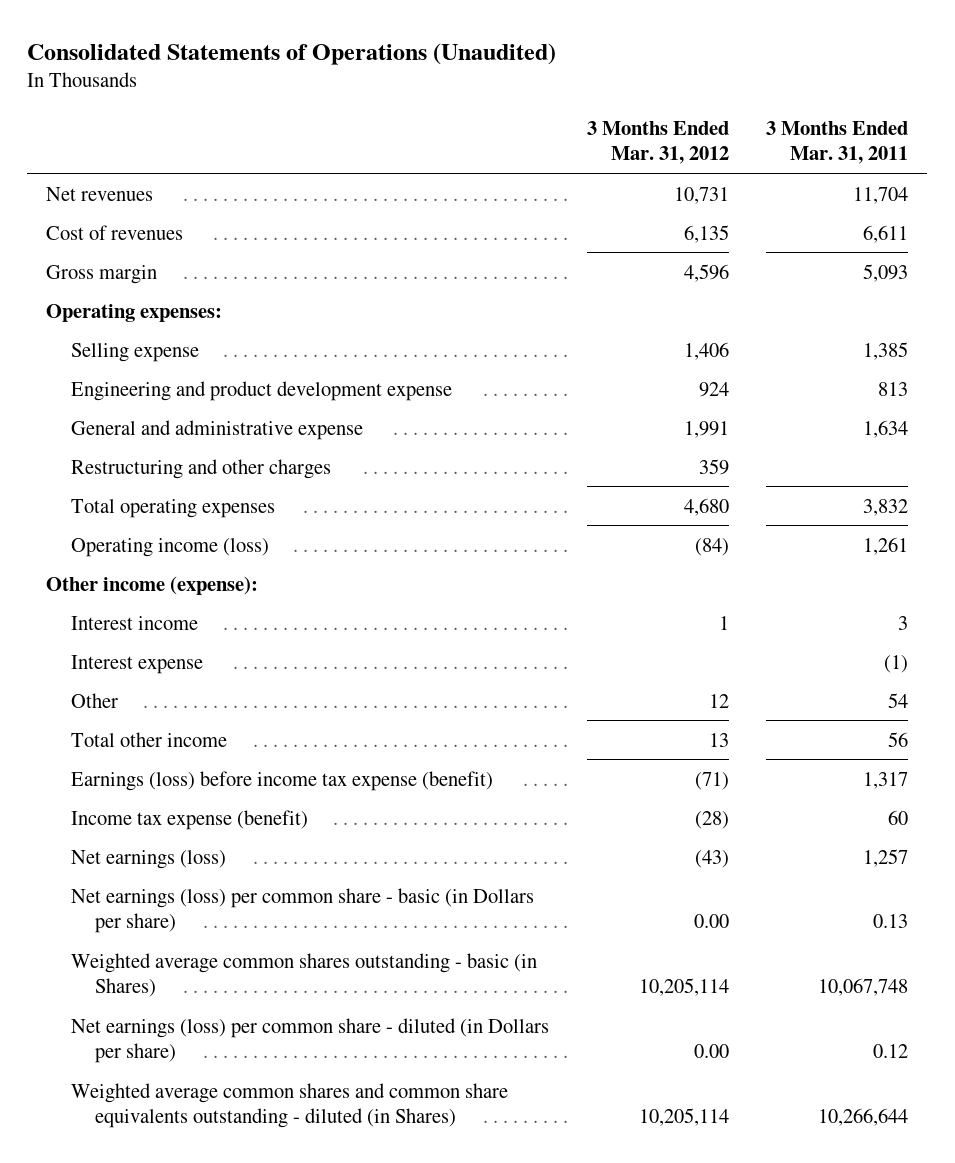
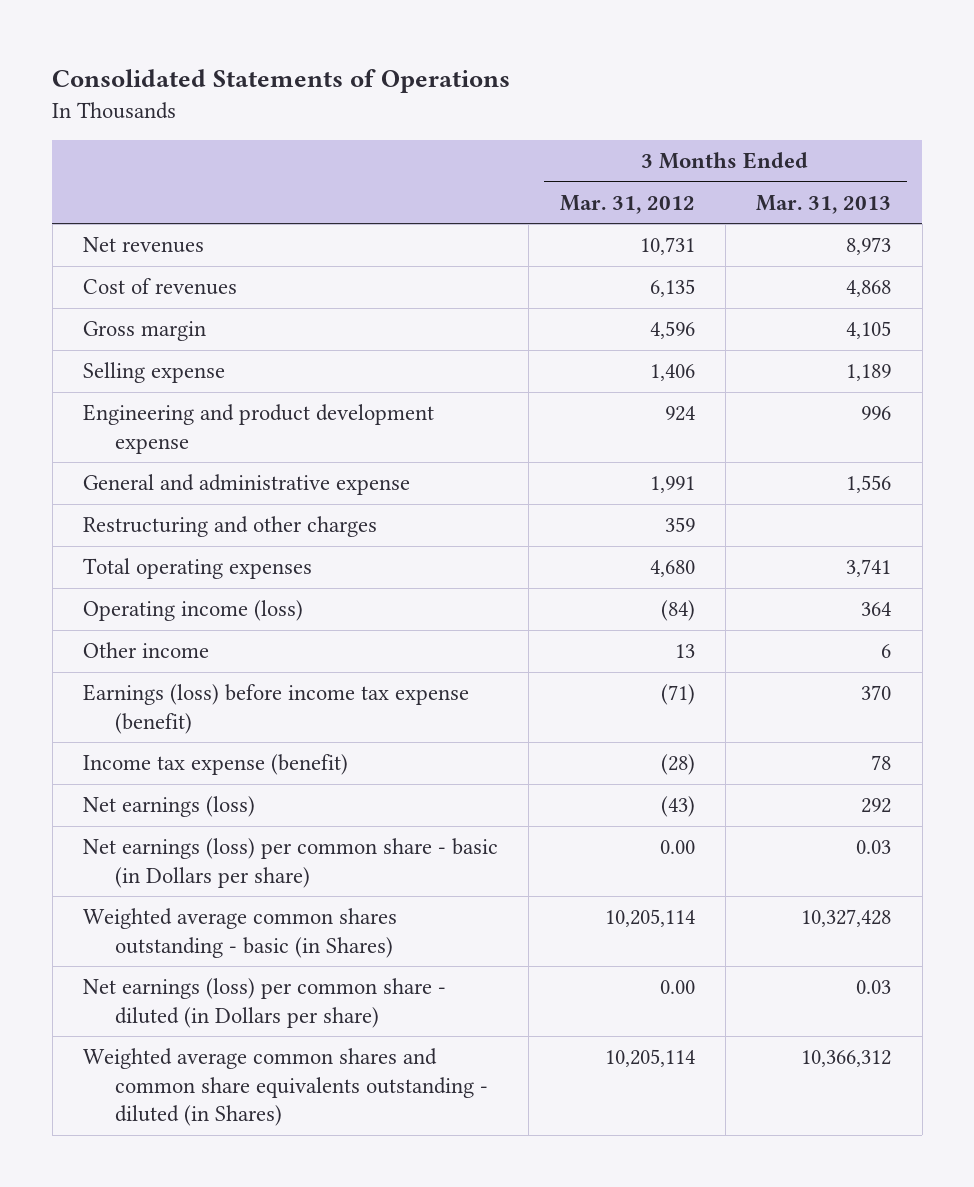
[27,42,557,65] Consolidated Statements of Operations (Unaudited) -> [52,69,511,94] Consolidated Statements of Operations
[766,120,909,165] 3 Months Ended Mar. 31, 2011 -> none
none -> [756,194,892,214] Mar. 31, 2013
[46,303,223,322] Operating expenses: -> none
[46,575,259,595] Other income (expense): -> none
[70,615,198,630] Interest income -> none
[70,654,203,674] Interest expense -> none
[70,692,118,708] Other -> none
[70,731,227,747] Total other income -> [83,642,210,659] Other income

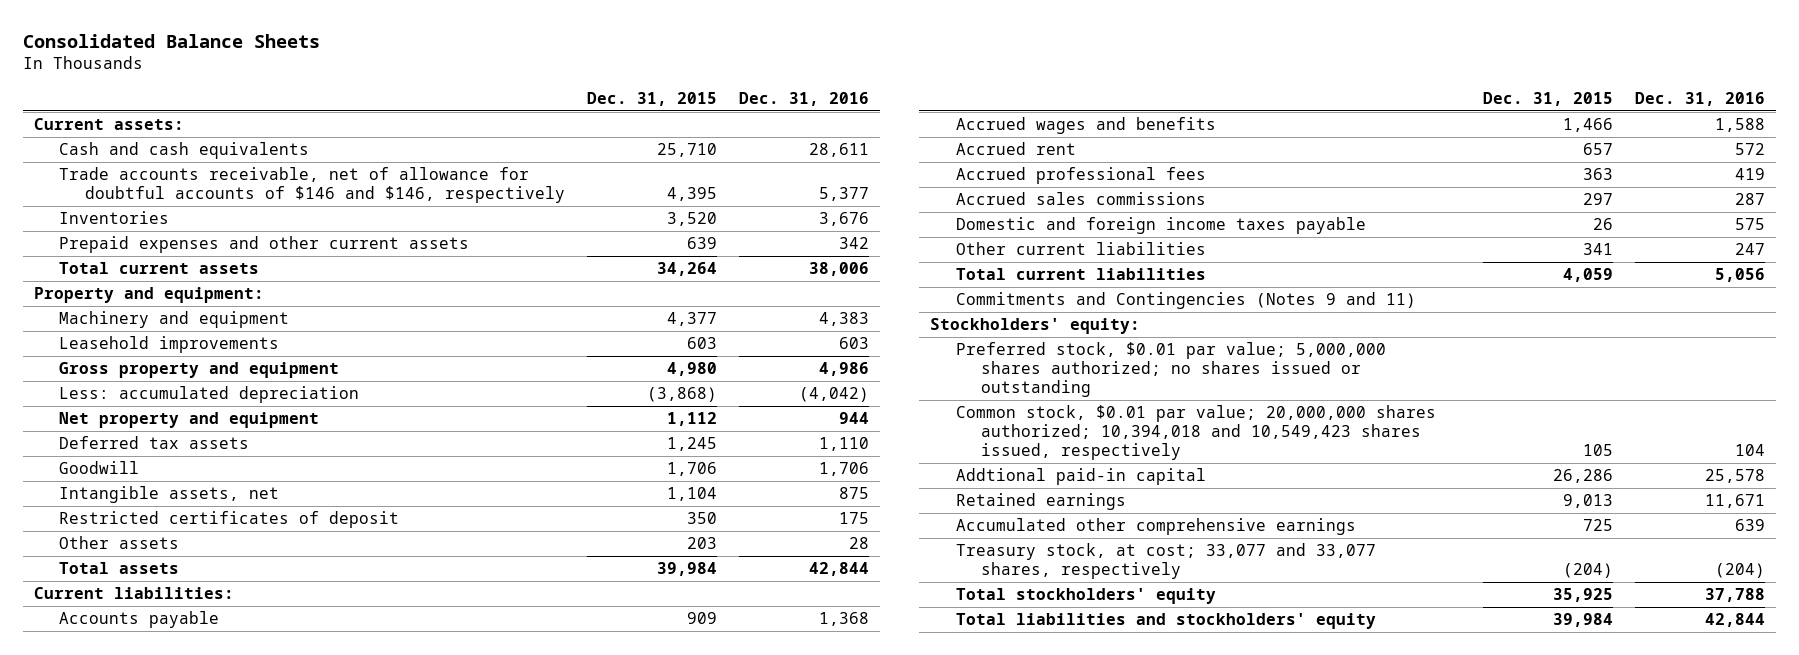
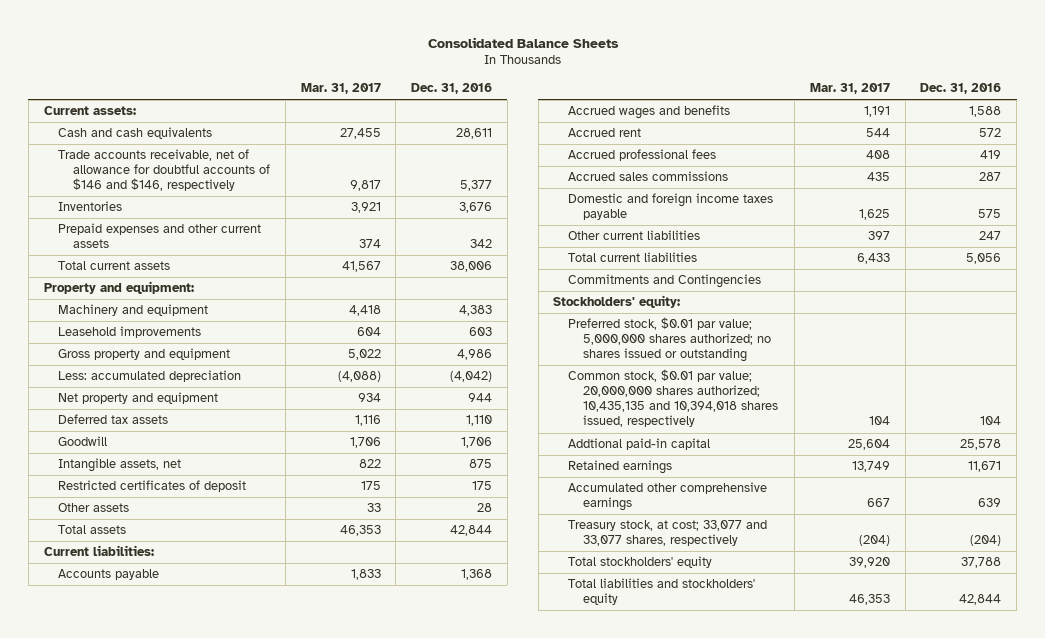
[586,91,717,106] Dec. 31, 2015 -> none
none -> [300,83,381,95] Mar. 31, 2017
[955,292,1416,310] Commitments and Contingencies (Notes 9 and 11) -> [567,274,761,289] Commitments and Contingencies
[955,405,1436,461] Common stock, $0.01 par value; 20,000,000 shares authorized; 10,394,018 and 10,549,423 shares issued, respectively -> [567,369,778,428] Common stock, $0.01 par value; 20,000,000 shares authorized; 10,435,135 and 10,394,018 shares issued, respectively

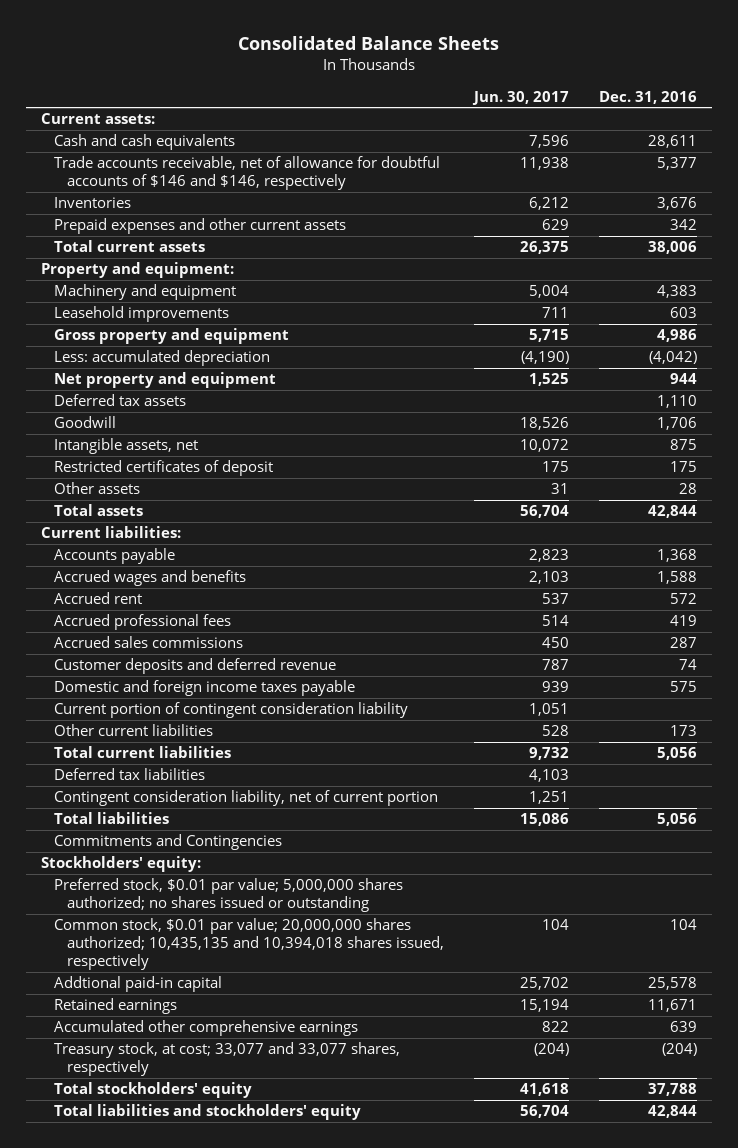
[300,83,381,95] Mar. 31, 2017 -> none
none -> [472,90,570,105] Jun. 30, 2017
none -> [54,658,337,675] Customer deposits and deferred revenue
none -> [54,702,409,719] Current portion of contingent consideration liability
[979,231,1002,241] 247 -> [669,725,697,737] 173
none -> [54,768,206,781] Deferred tax liabilities
none -> [54,790,439,807] Contingent consideration liability, net of current portion
none -> [54,812,170,825] Total liabilities

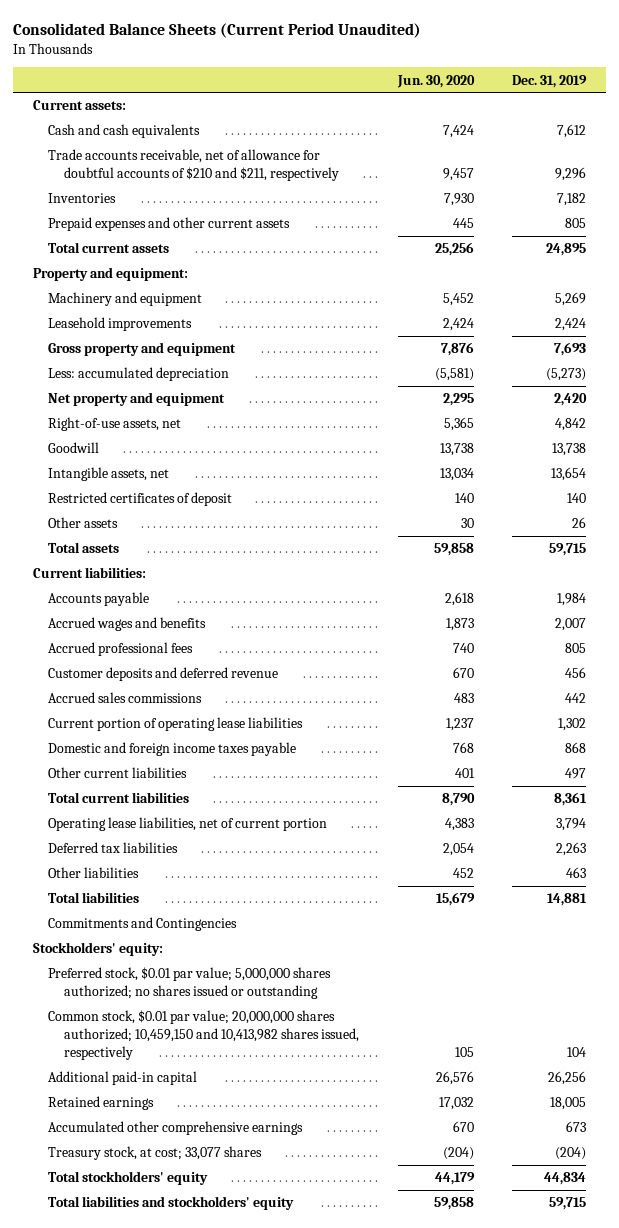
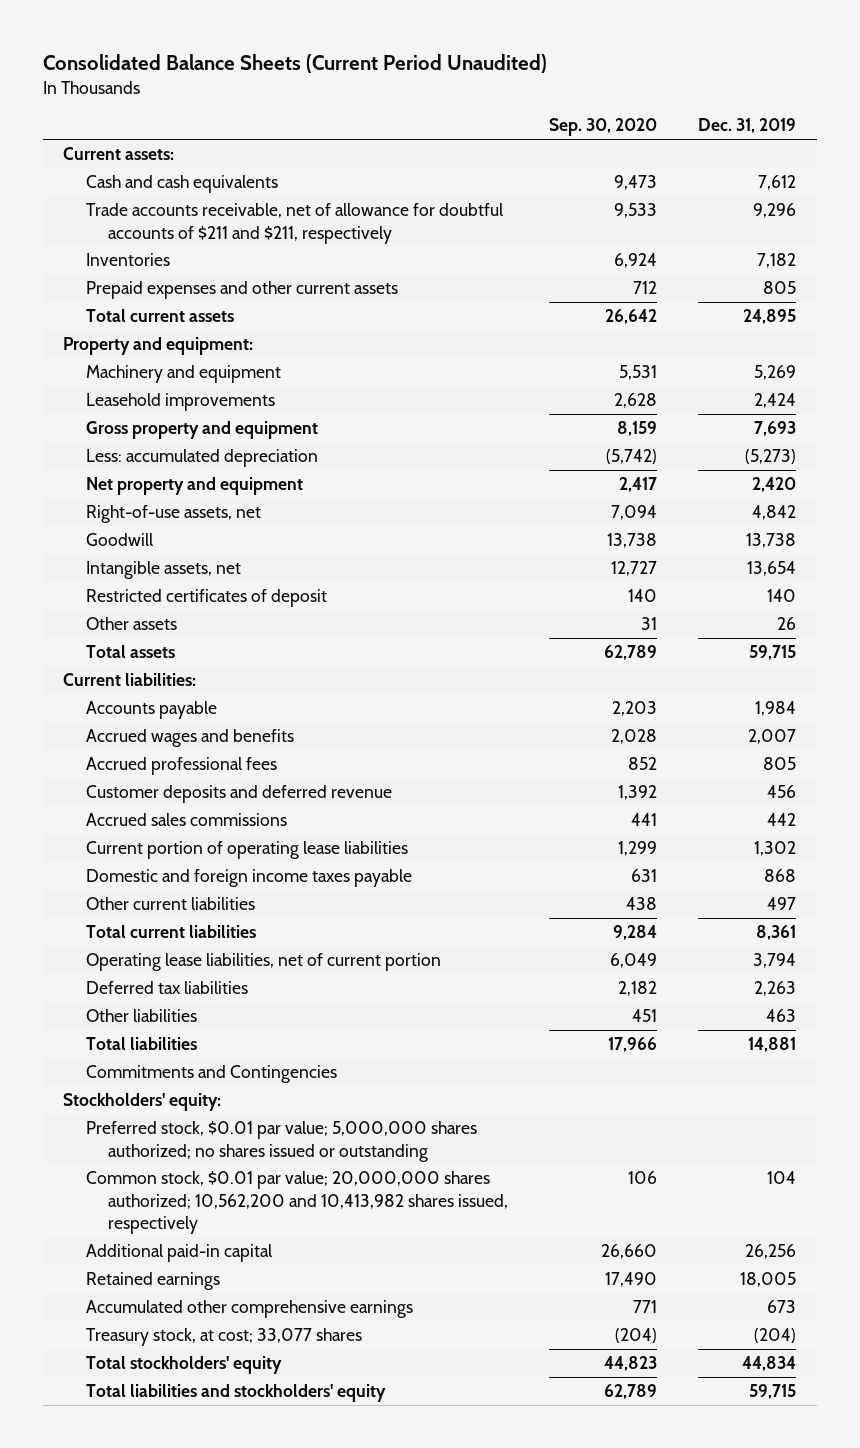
[396,74,475,88] Jun. 30, 2020 -> none
none -> [549,118,658,137] Sep. 30, 2020
[48,149,339,182] Trade accounts receivable, net of allowance for doubtful accounts of $210 and $211, respectively -> [85,202,503,244] Trade accounts receivable, net of allowance for doubtful accounts of $211 and $211, respectively
[48,1010,359,1061] Common stock, $0.01 par value; 20,000,000 shares authorized; 10,459,150 and 10,413,982 shares issued, respectively -> [85,1170,508,1235] Common stock, $0.01 par value; 20,000,000 shares authorized; 10,562,200 and 10,413,982 shares issued, respectively

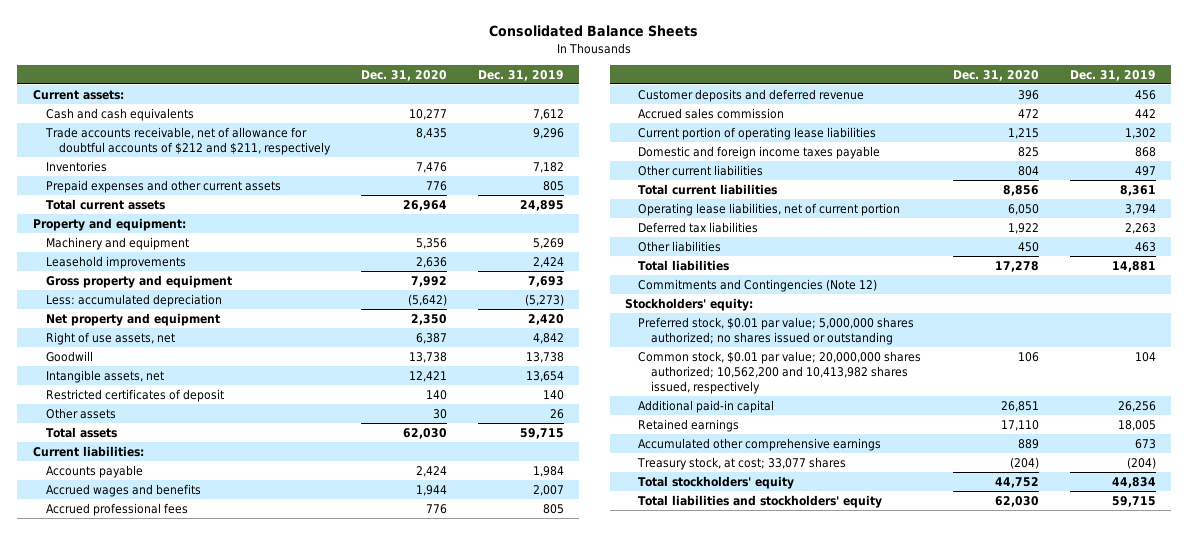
[42,54,547,74] Consolidated Balance Sheets (Current Period Unaudited) -> [489,25,699,38] Consolidated Balance Sheets
[549,118,658,137] Sep. 30, 2020 -> none
none -> [360,69,447,81] Dec. 31, 2020
[85,202,503,244] Trade accounts receivable, net of allowance for doubtful accounts of $211 and $211, respectively -> [44,126,331,155] Trade accounts receivable, net of allowance for doubtful accounts of $212 and $211, respectively
[85,504,261,523] Right-of-use assets, net -> [45,331,175,345] Right of use assets, net
[85,812,287,826] Accrued sales commissions -> [637,107,784,119] Accrued sales commission
[85,1064,337,1083] Commitments and Contingencies -> [637,278,877,292] Commitments and Contingencies (Note 12)

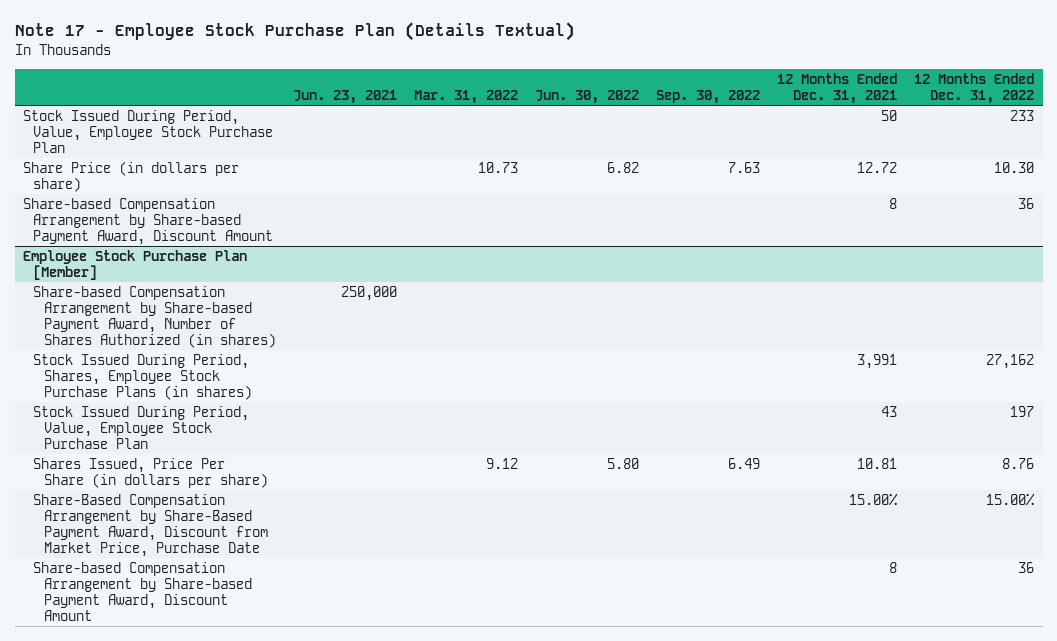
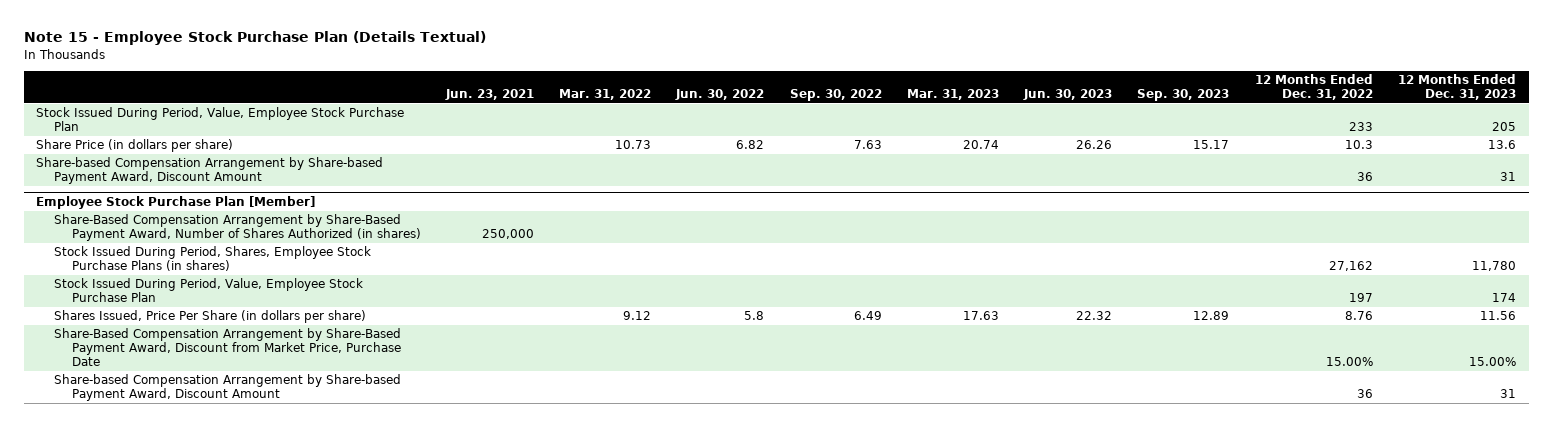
[14,22,575,42] Note 17 - Employee Stock Purchase Plan (Details Textual) -> [23,31,486,46] Note 15 - Employee Stock Purchase Plan (Details Textual)
[777,72,898,105] 12 Months Ended Dec. 31, 2021 -> none
none -> [906,89,999,101] Mar. 31, 2023
none -> [1023,89,1113,101] Jun. 30, 2023
none -> [1137,89,1230,102] Sep. 30, 2023
none -> [1397,74,1516,101] 12 Months Ended Dec. 31, 2023
[994,161,1035,173] 10.30 -> [1344,140,1373,150] 10.3
[33,285,276,349] Share-based Compensation Arrangement by Share-based Payment Award, Number of Shares Authorized (in shares) -> [54,214,421,242] Share-Based Compensation Arrangement by Share-Based Payment Award, Number of Shares Authorized (in shares)
[606,457,639,469] 5.80 -> [744,311,765,321] 5.8

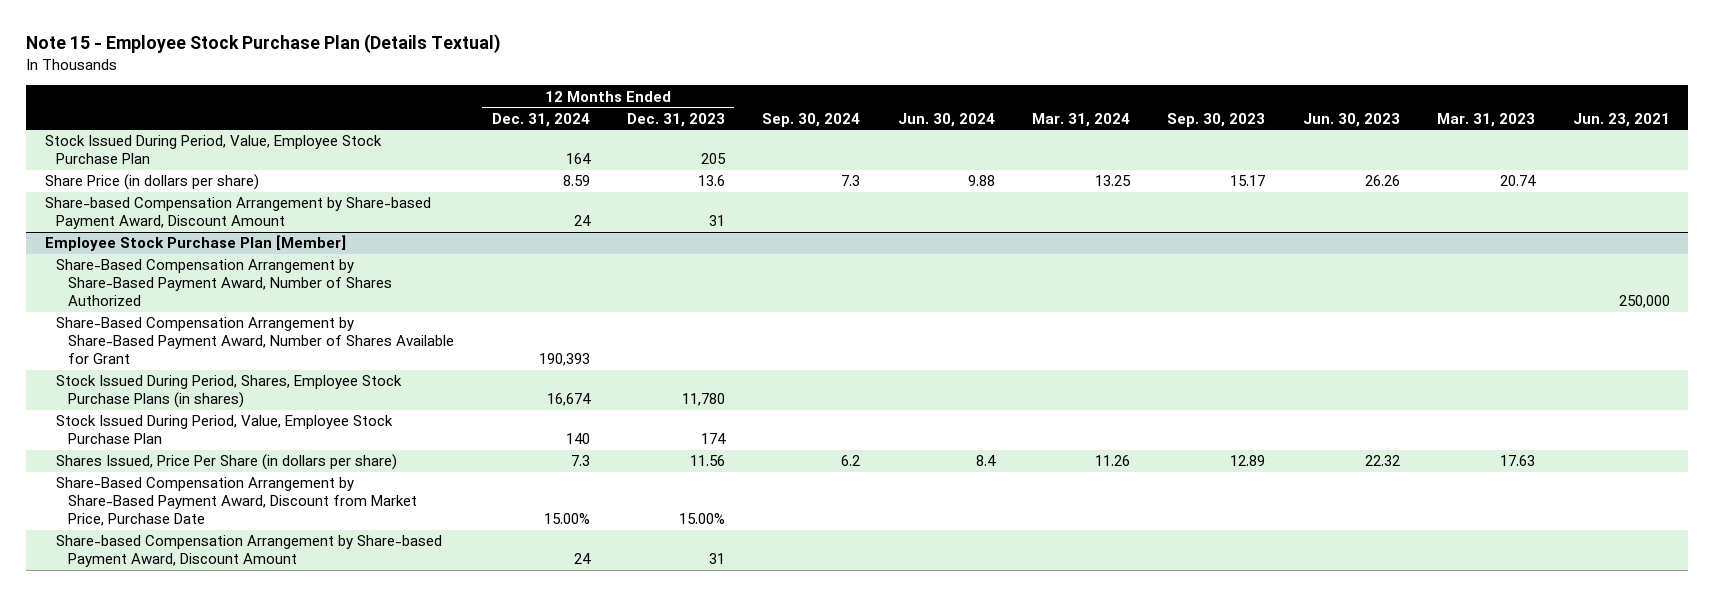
[559,89,652,101] Mar. 31, 2022 -> none
[675,89,765,101] Jun. 30, 2022 -> none
[789,89,882,102] Sep. 30, 2022 -> none
[1254,74,1373,101] 12 Months Ended Dec. 31, 2022 -> none
none -> [491,112,590,127] Dec. 31, 2024
none -> [762,112,861,127] Sep. 30, 2024
none -> [897,112,995,127] Jun. 30, 2024
none -> [1032,112,1131,127] Mar. 31, 2024
[54,214,421,242] Share-Based Compensation Arrangement by Share-Based Payment Award, Number of Shares Authorized (in shares) -> [56,259,393,306] Share-Based Compensation Arrangement by Share-Based Payment Award, Number of Shares Authorized
none -> [56,317,455,364] Share-Based Compensation Arrangement by Share-Based Payment Award, Number of Shares Available for Grant

